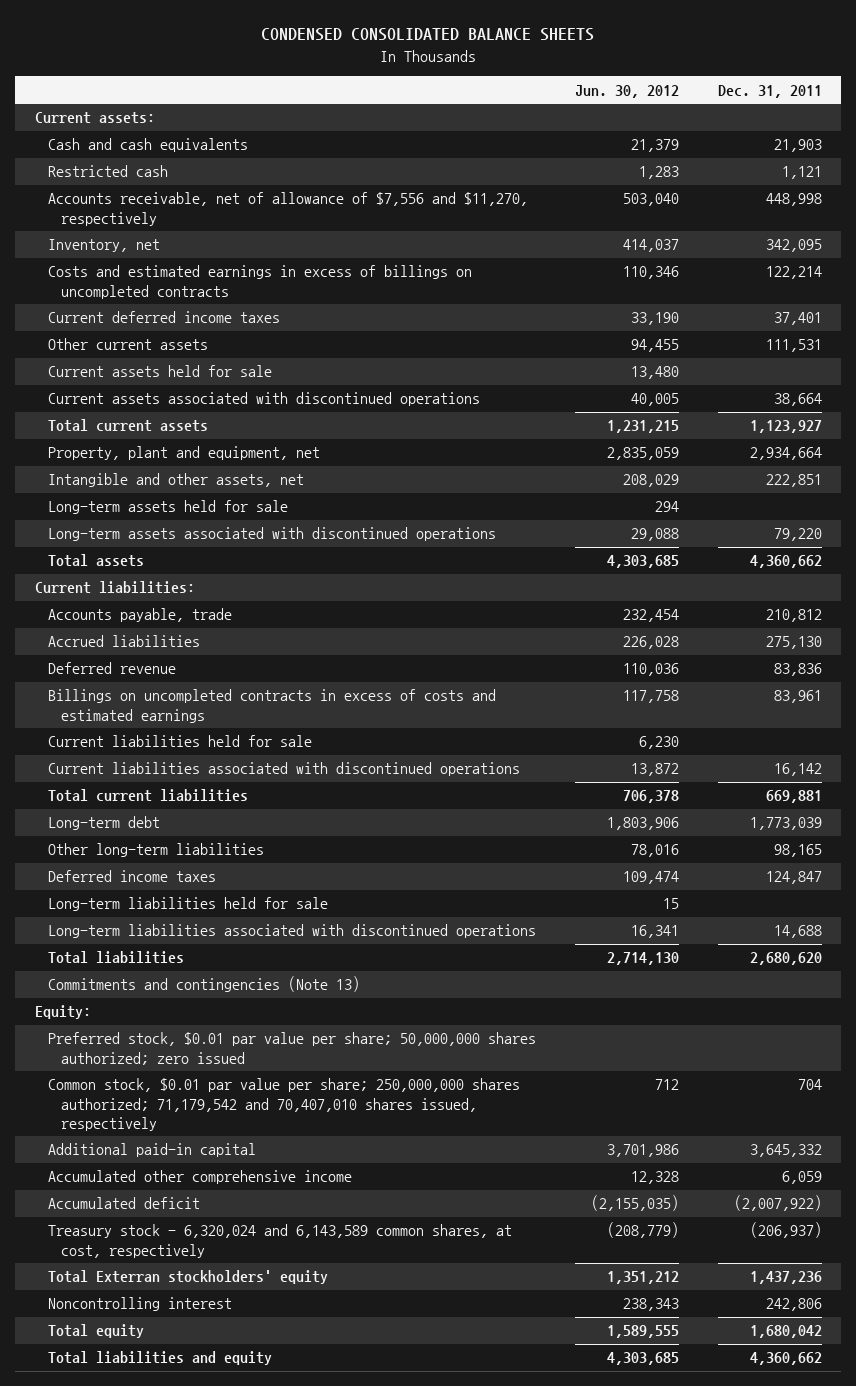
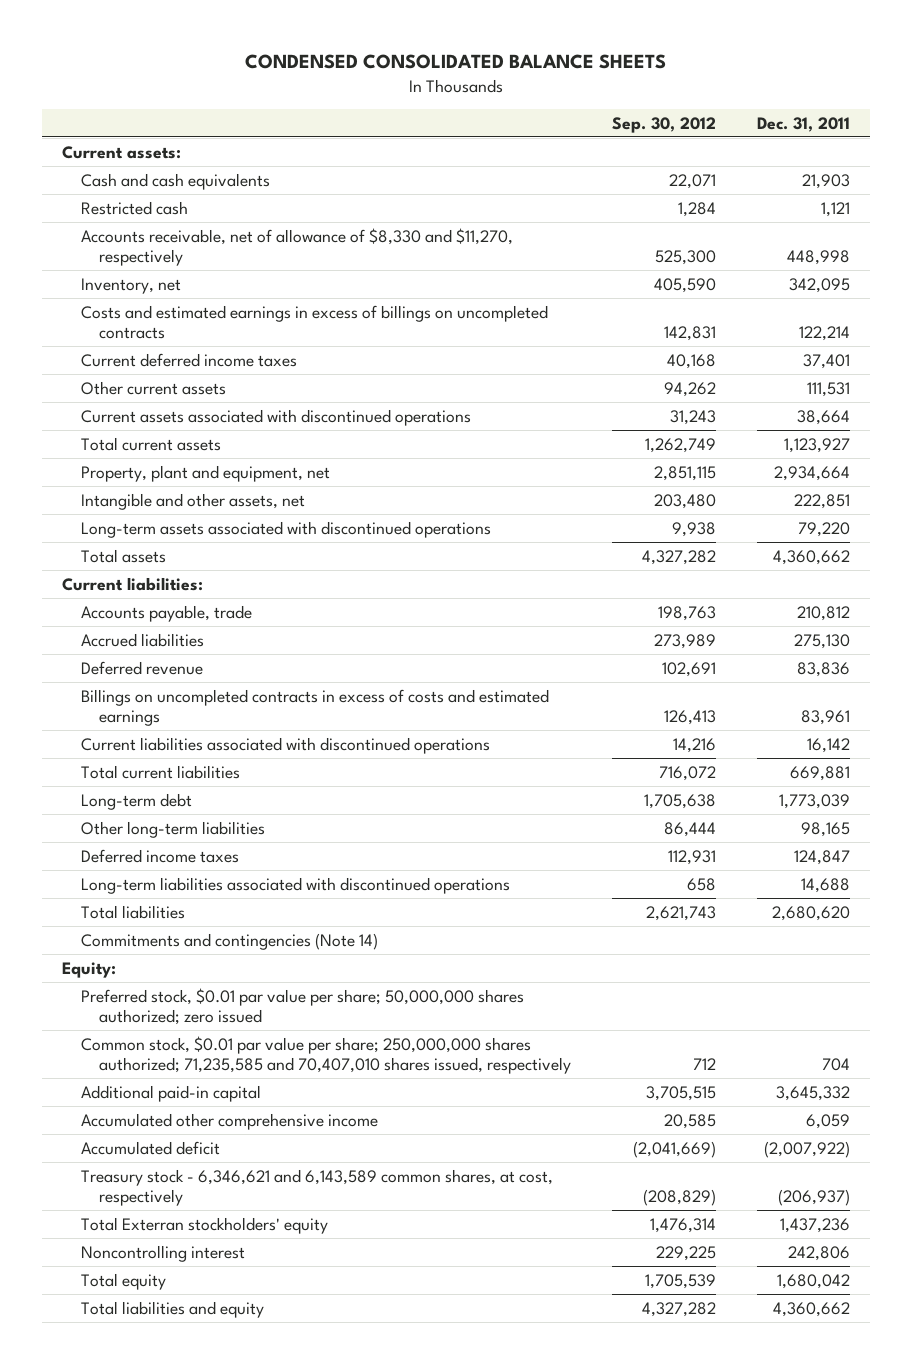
[574,84,679,98] Jun. 30, 2012 -> none
none -> [611,116,716,133] Sep. 30, 2012
[47,192,528,226] Accounts receivable, net of allowance of $7,556 and $11,270, respectively -> [80,227,513,266] Accounts receivable, net of allowance of $8,330 and $11,270, respectively
[47,365,272,378] Current assets held for sale -> none
[47,500,288,515] Long-term assets held for sale -> none
[47,735,312,748] Current liabilities held for sale -> none
[47,897,328,912] Long-term liabilities held for sale -> none
[47,976,360,993] Commitments and contingencies (Note 13) -> [80,932,378,950] Commitments and contingencies (Note 14)
[47,1078,520,1131] Common stock, $0.01 par value per share; 250,000,000 shares authorized; 71,179,542 and 70,407,010 shares issued, respectively -> [80,1035,572,1074] Common stock, $0.01 par value per share; 250,000,000 shares authorized; 71,235,585 and 70,407,010 shares issued, respectively
[47,1224,512,1258] Treasury stock - 6,320,024 and 6,143,589 common shares, at cost, respectively -> [80,1168,553,1206] Treasury stock - 6,346,621 and 6,143,589 common shares, at cost, respectively

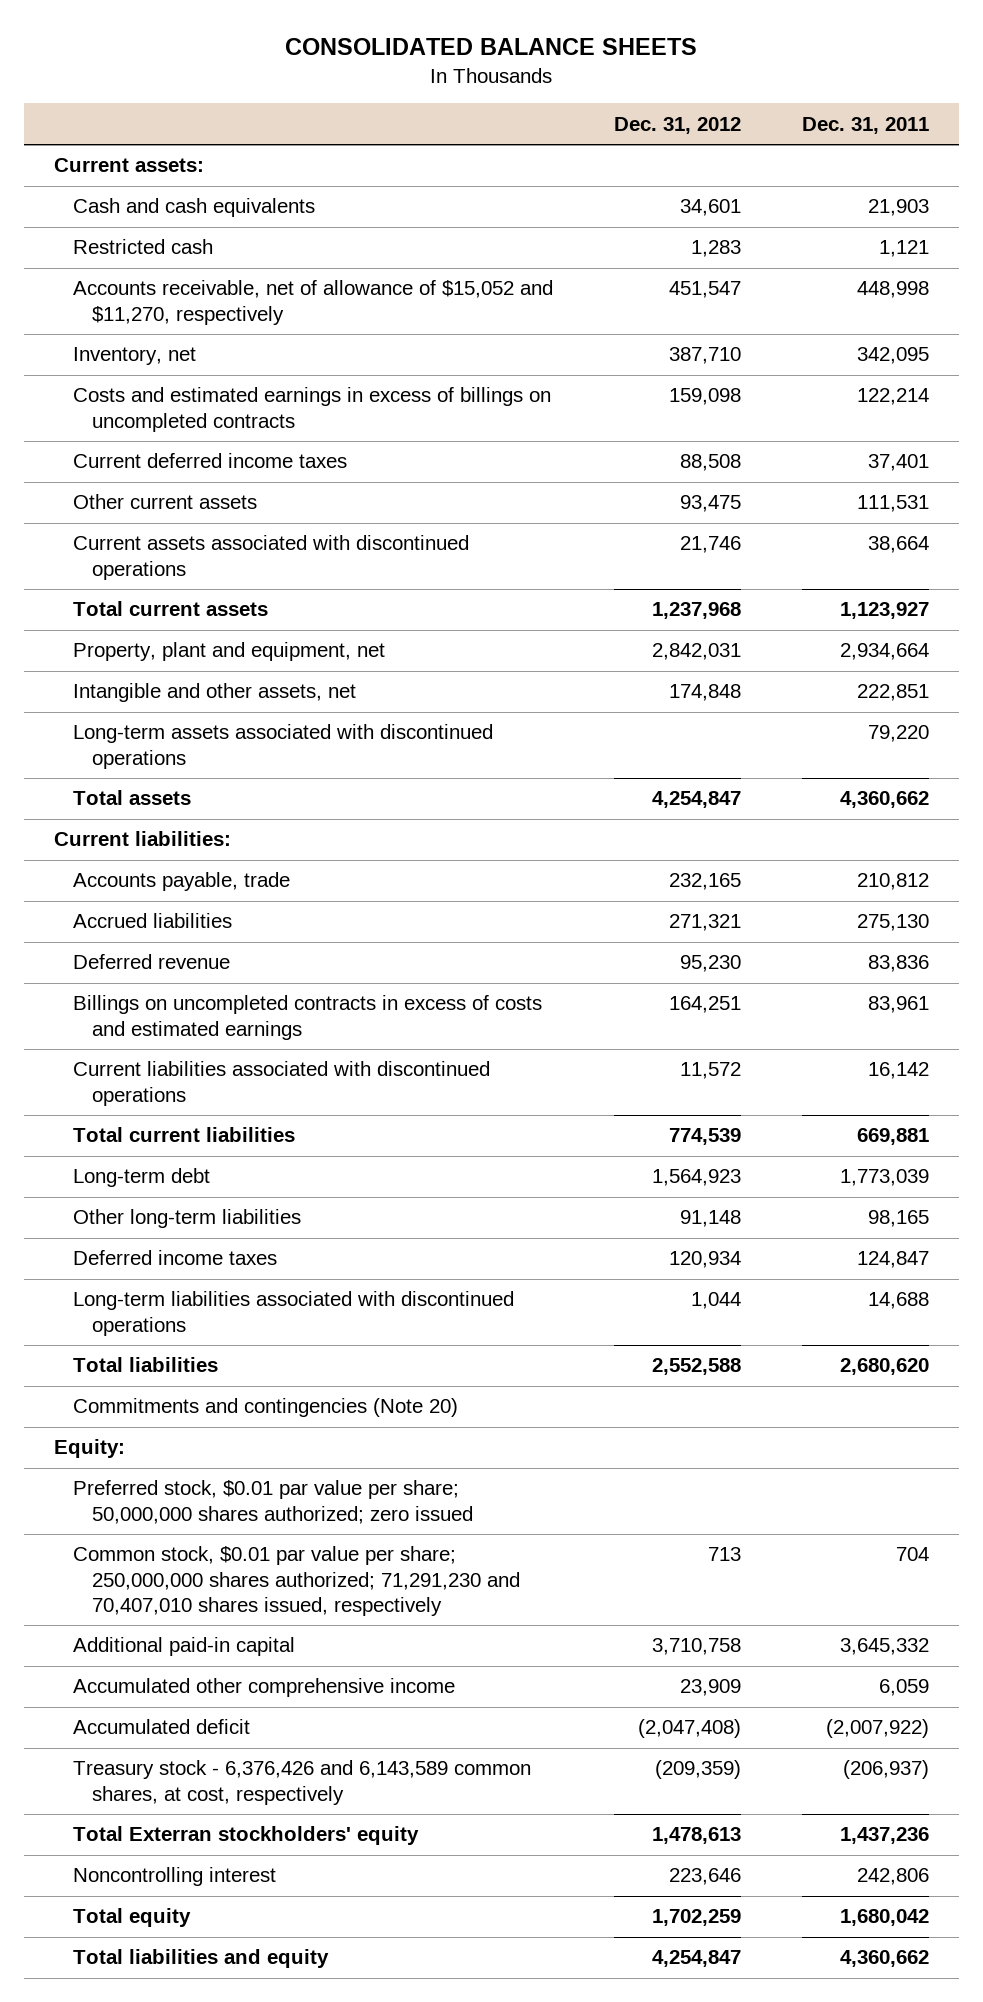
[244,54,666,70] CONDENSED CONSOLIDATED BALANCE SHEETS -> [285,38,698,56] CONSOLIDATED BALANCE SHEETS
[611,116,716,133] Sep. 30, 2012 -> none
none -> [613,116,741,134] Dec. 31, 2012
[80,227,513,266] Accounts receivable, net of allowance of $8,330 and $11,270, respectively -> [73,280,554,325] Accounts receivable, net of allowance of $15,052 and $11,270, respectively
[80,932,378,950] Commitments and contingencies (Note 14) -> [73,1398,459,1418] Commitments and contingencies (Note 20)
[80,1035,572,1074] Common stock, $0.01 par value per share; 250,000,000 shares authorized; 71,235,585 and 70,407,010 shares issued, respectively -> [73,1546,521,1616] Common stock, $0.01 par value per share; 250,000,000 shares authorized; 71,291,230 and 70,407,010 shares issued, respectively
[80,1168,553,1206] Treasury stock - 6,346,621 and 6,143,589 common shares, at cost, respectively -> [73,1760,532,1805] Treasury stock - 6,376,426 and 6,143,589 common shares, at cost, respectively

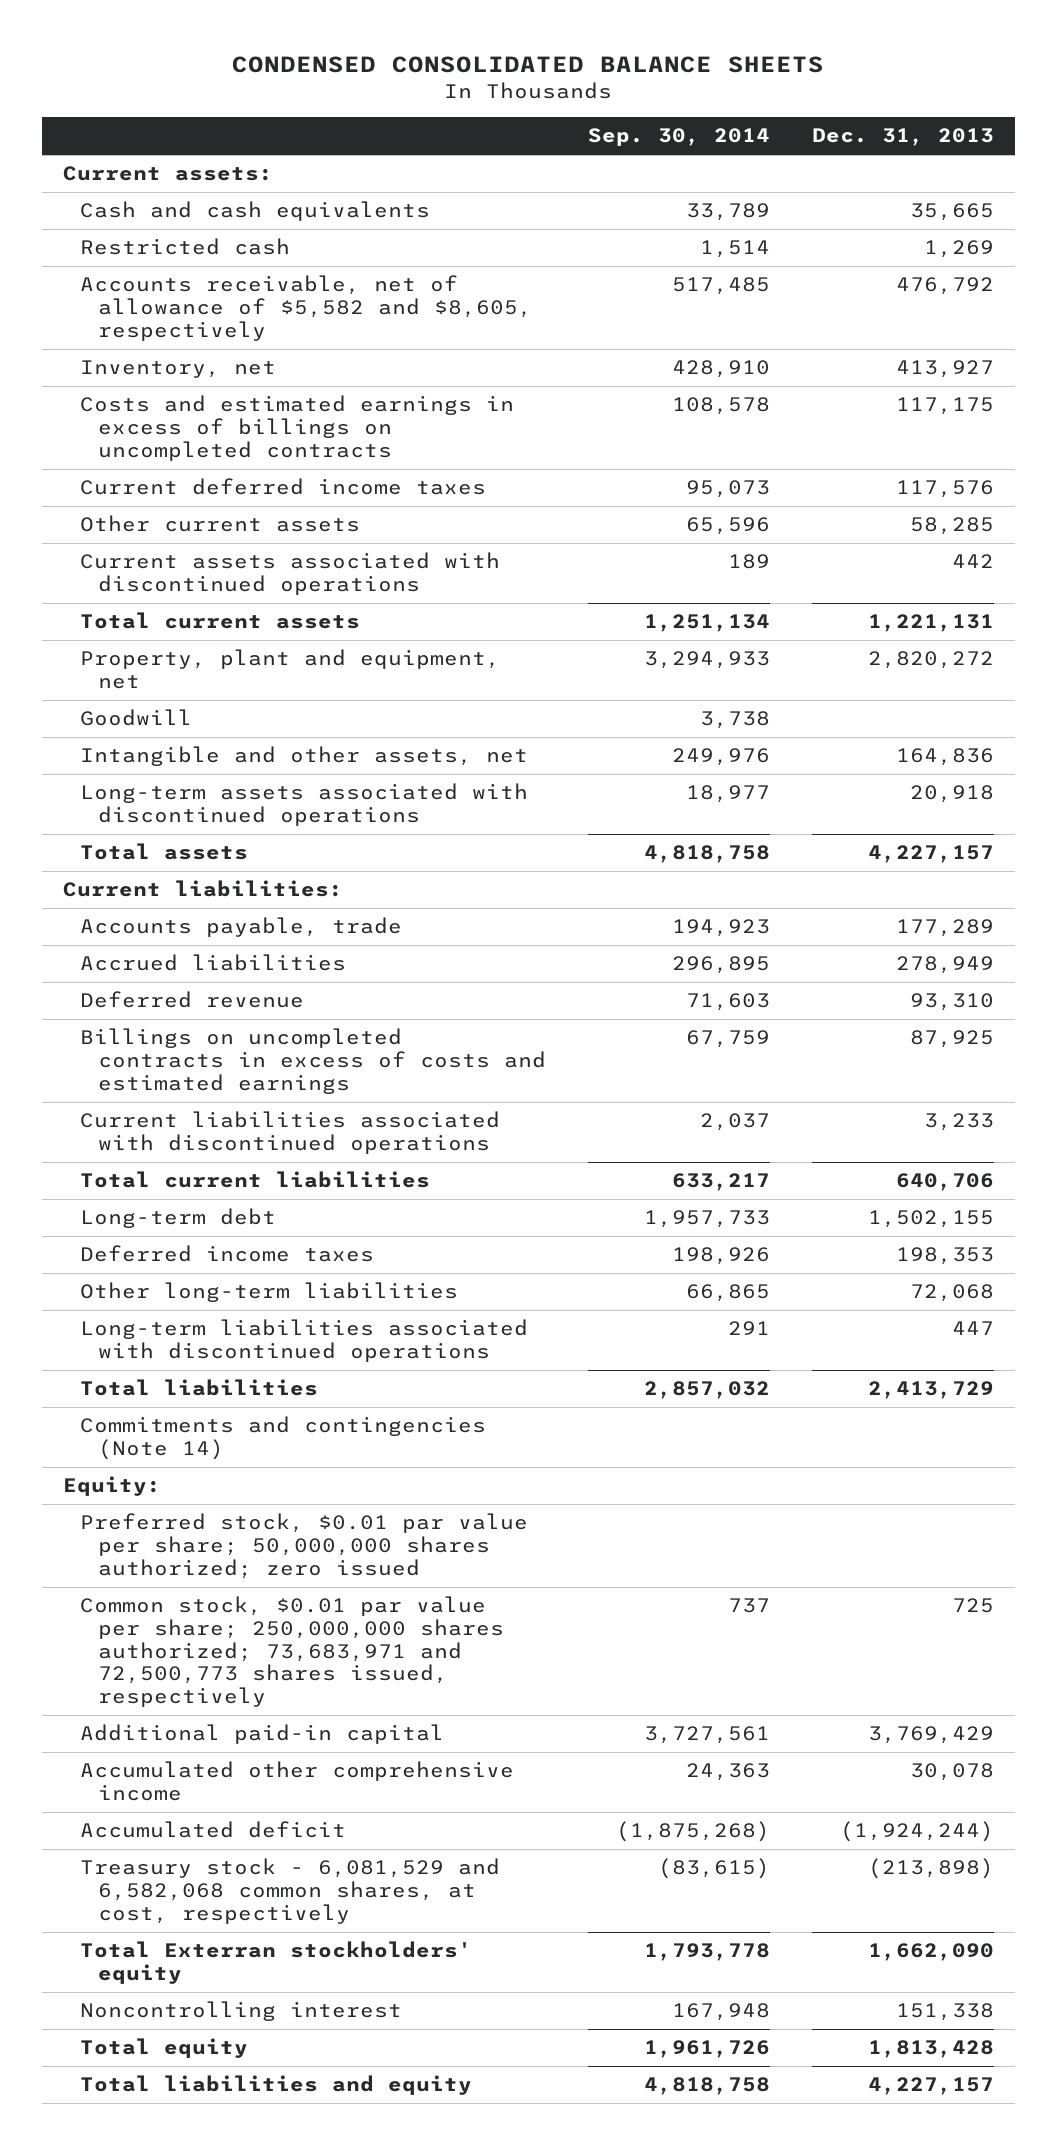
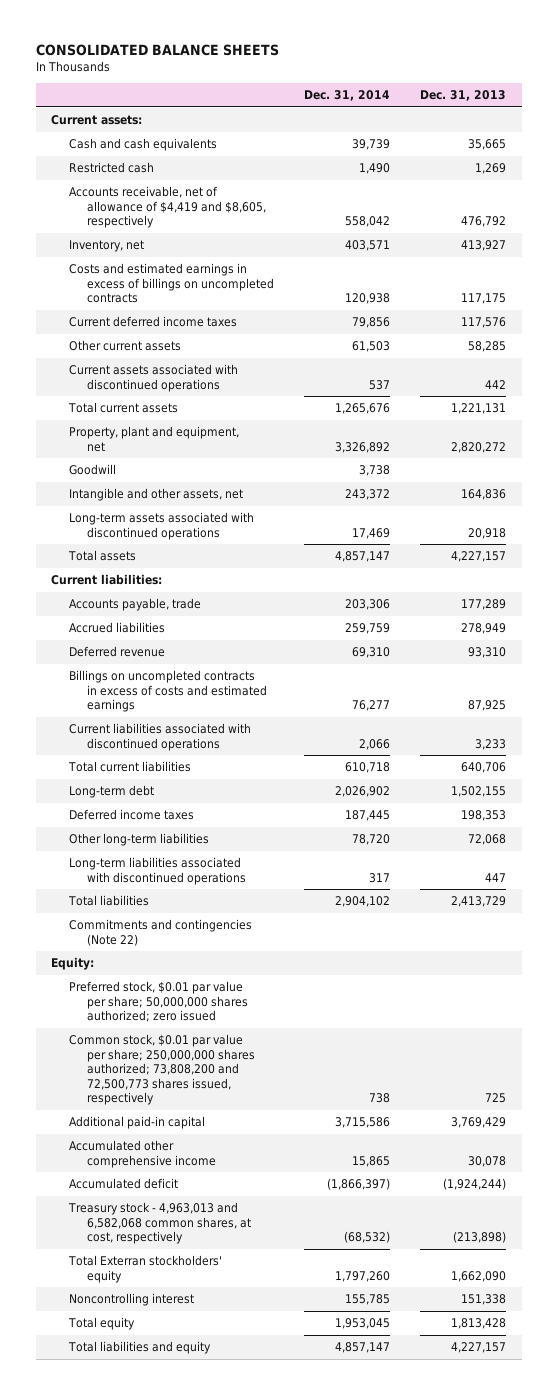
[232,55,825,73] CONDENSED CONSOLIDATED BALANCE SHEETS -> [35,43,279,56] CONSOLIDATED BALANCE SHEETS
[587,128,770,147] Sep. 30, 2014 -> none
none -> [304,90,391,102] Dec. 31, 2014
[80,275,533,341] Accounts receivable, net of allowance of $5,582 and $8,605, respectively -> [68,186,266,229] Accounts receivable, net of allowance of $4,419 and $8,605, respectively
[80,1416,487,1461] Commitments and contingencies (Note 14) -> [68,919,252,946] Commitments and contingencies (Note 22)
[80,1596,505,1707] Common stock, $0.01 par value per share; 250,000,000 shares authorized; 73,683,971 and 72,500,773 shares issued, respectively -> [68,1034,255,1106] Common stock, $0.01 par value per share; 250,000,000 shares authorized; 73,808,200 and 72,500,773 shares issued, respectively
[80,1858,501,1924] Treasury stock - 6,081,529 and 6,582,068 common shares, at cost, respectively -> [67,1202,251,1245] Treasury stock - 4,963,013 and 6,582,068 common shares, at cost, respectively

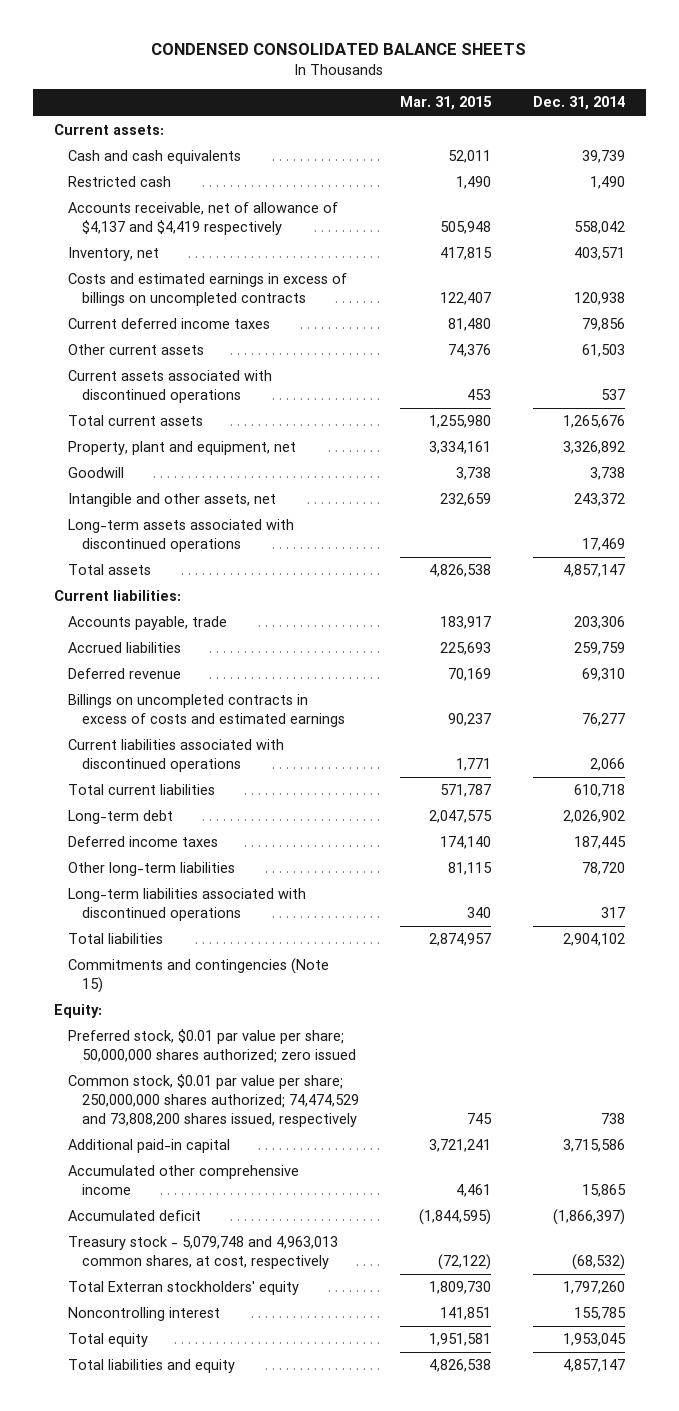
[35,43,279,56] CONSOLIDATED BALANCE SHEETS -> [151,43,527,56] CONDENSED CONSOLIDATED BALANCE SHEETS
[420,90,507,102] Dec. 31, 2013 -> none
none -> [400,96,493,111] Mar. 31, 2015
[68,186,266,229] Accounts receivable, net of allowance of $4,419 and $8,605, respectively -> [67,202,338,236] Accounts receivable, net of allowance of $4,137 and $4,419 respectively
[68,919,252,946] Commitments and contingencies (Note 22) -> [67,958,329,994] Commitments and contingencies (Note 15)
[68,1034,255,1106] Common stock, $0.01 par value per share; 250,000,000 shares authorized; 73,808,200 and 72,500,773 shares issued, respectively -> [67,1074,359,1127] Common stock, $0.01 par value per share; 250,000,000 shares authorized; 74,474,529 and 73,808,200 shares issued, respectively
[67,1202,251,1245] Treasury stock - 4,963,013 and 6,582,068 common shares, at cost, respectively -> [67,1236,338,1270] Treasury stock - 5,079,748 and 4,963,013 common shares, at cost, respectively

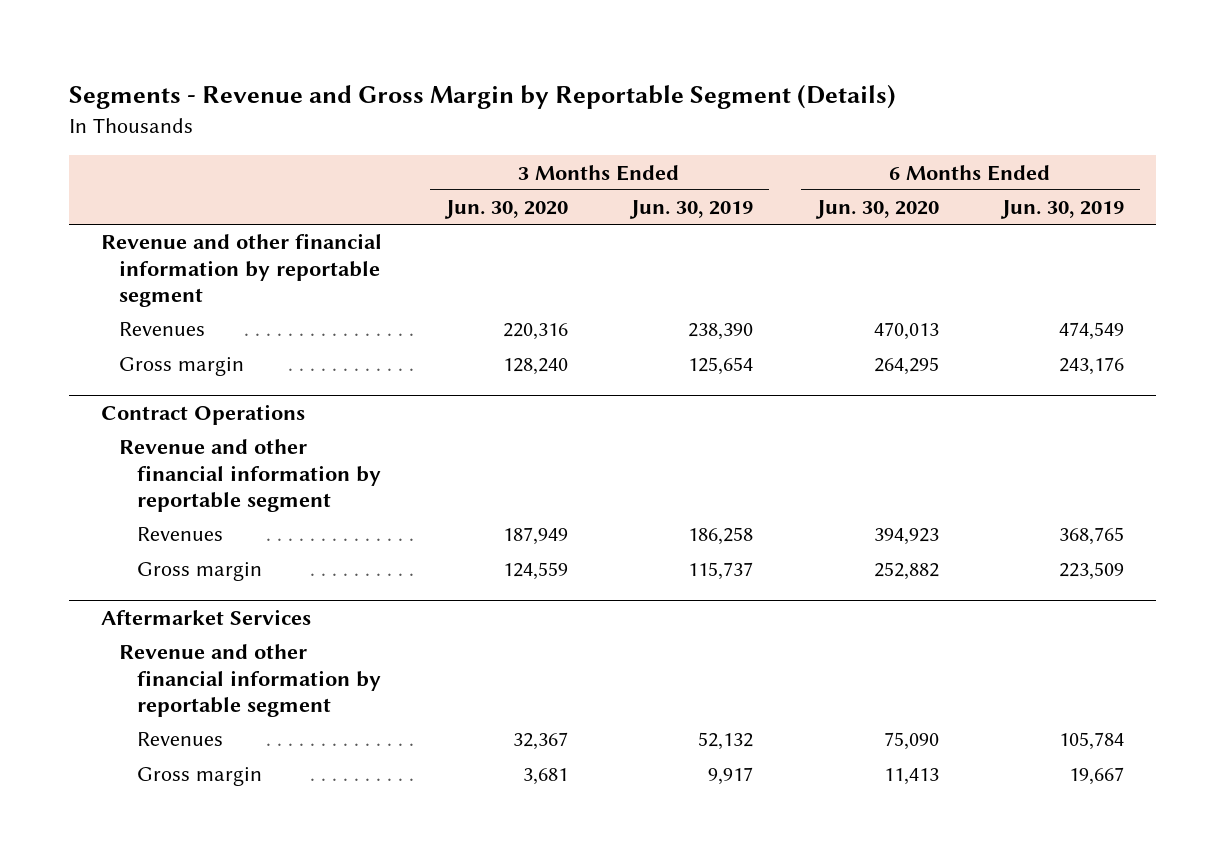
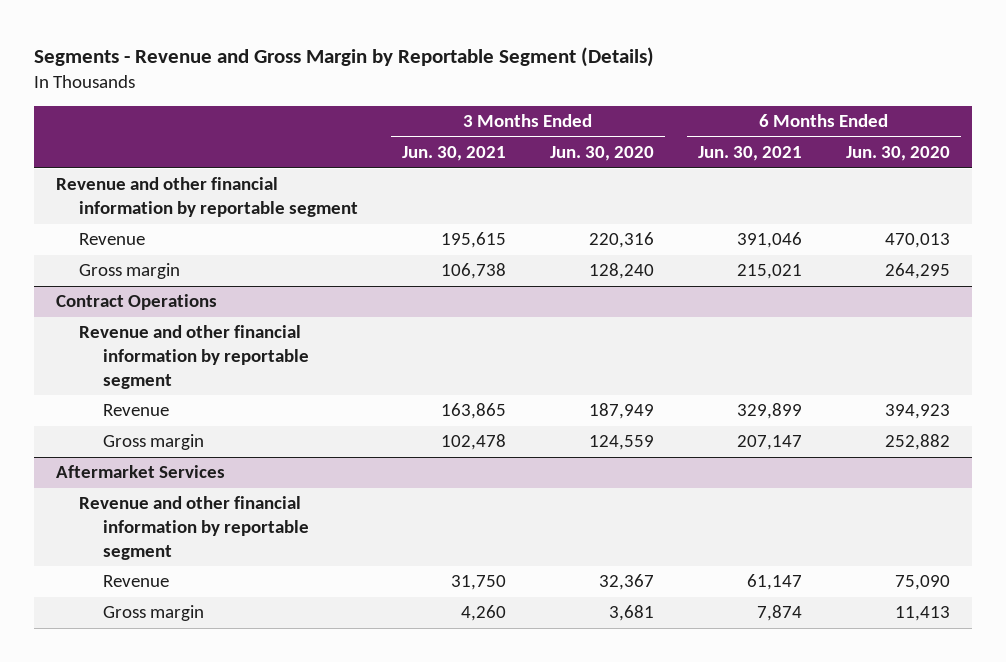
[629,200,754,220] Jun. 30, 2019 -> none
[1000,200,1125,220] Jun. 30, 2019 -> none
none -> [402,146,507,162] Jun. 30, 2021
none -> [697,146,802,162] Jun. 30, 2021
[119,322,206,337] Revenues -> [79,233,146,246] Revenue
[137,527,224,542] Revenues -> [102,404,169,417] Revenue
[137,732,224,747] Revenues -> [102,575,169,588] Revenue

